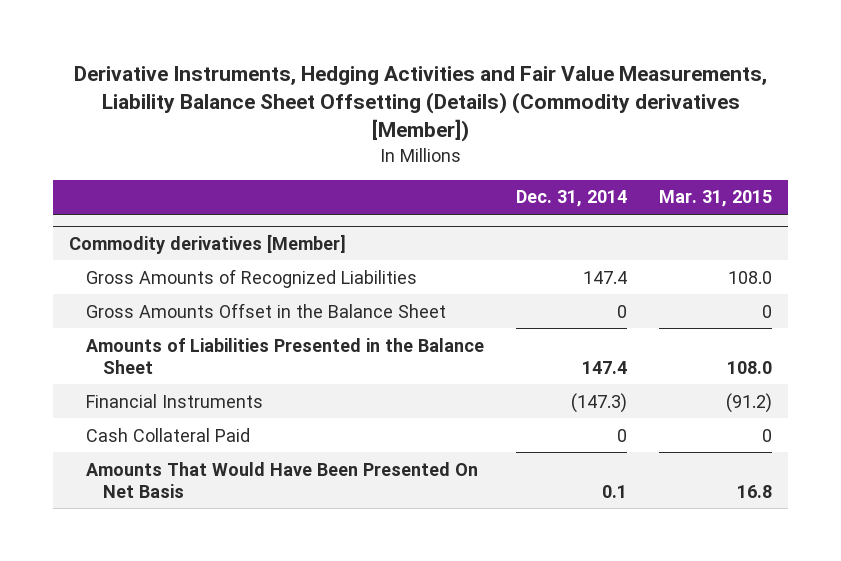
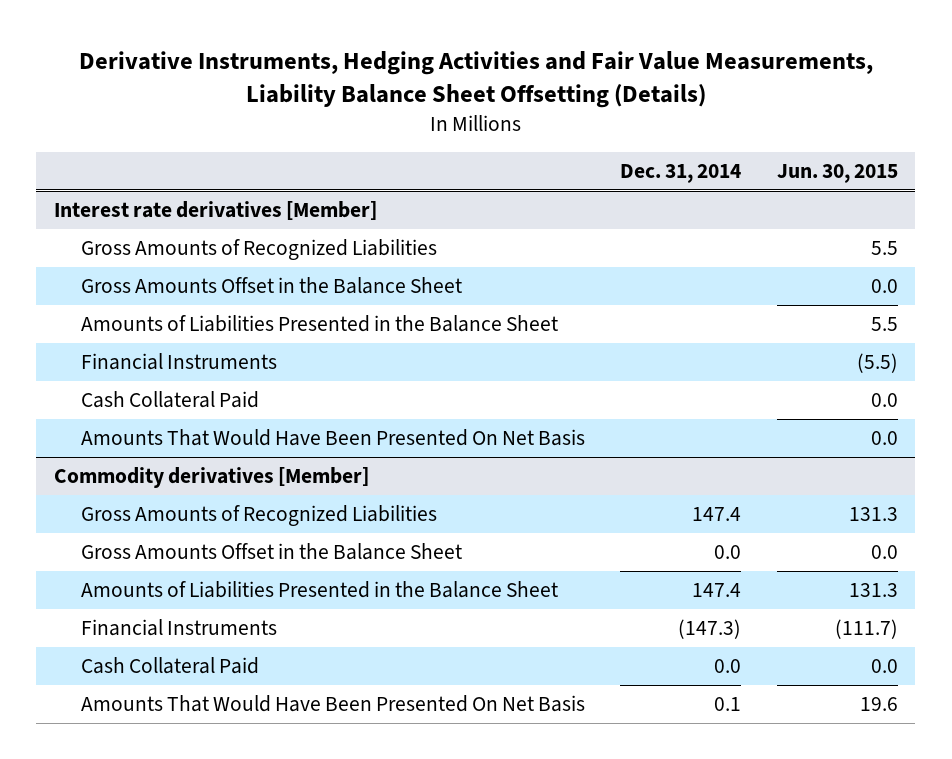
[73,66,767,143] Derivative Instruments, Hedging Activities and Fair Value Measurements, Liability Balance Sheet Offsetting (Details) (Commodity derivatives [Member]) -> [78,51,873,109] Derivative Instruments, Hedging Activities and Fair Value Measurements, Liability Balance Sheet Offsetting (Details)
[659,190,773,208] Mar. 31, 2015 -> none
none -> [776,164,898,184] Jun. 30, 2015
none -> [53,200,377,220] Interest rate derivatives [Member]
none -> [80,238,437,260] Gross Amounts of Recognized Liabilities
none -> [80,276,462,294] Gross Amounts Offset in the Balance Sheet
none -> [80,314,558,332] Amounts of Liabilities Presented in the Balance Sheet
none -> [80,352,277,370] Financial Instruments
none -> [80,390,259,408] Cash Collateral Paid
none -> [80,428,585,446] Amounts That Would Have Been Presented On Net Basis
[617,304,628,318] 0 -> [714,544,742,559] 0.0
[617,428,628,442] 0 -> [714,658,742,673] 0.0

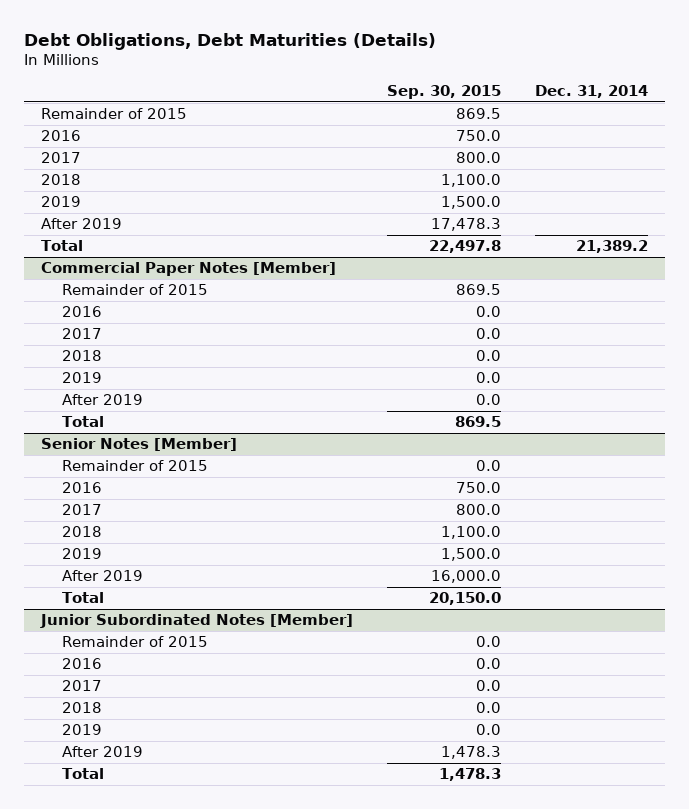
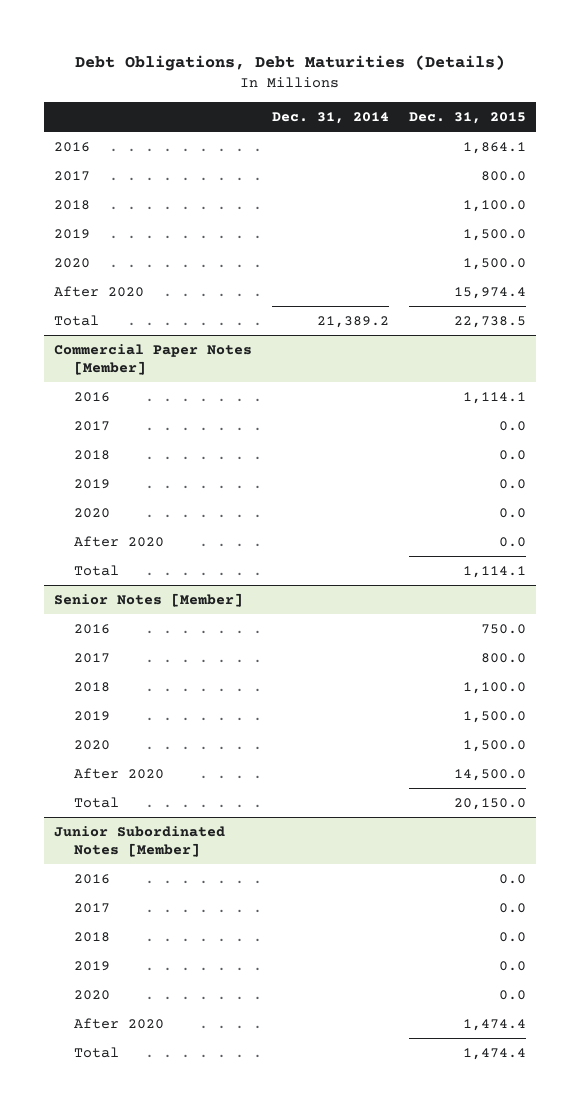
[387,84,502,99] Sep. 30, 2015 -> none
none -> [409,112,527,125] Dec. 31, 2015
[40,108,187,120] Remainder of 2015 -> none
none -> [54,257,91,268] 2020
[40,218,122,230] After 2019 -> [54,285,145,297] After 2020
[62,284,209,296] Remainder of 2015 -> none
none -> [74,507,111,518] 2020
[62,394,144,406] After 2019 -> [74,535,165,547] After 2020
[62,460,209,472] Remainder of 2015 -> none
none -> [74,739,111,750] 2020
[62,570,144,582] After 2019 -> [74,767,165,779] After 2020
[62,636,209,648] Remainder of 2015 -> none
none -> [74,989,111,1000] 2020
[62,746,144,758] After 2019 -> [74,1017,165,1029] After 2020

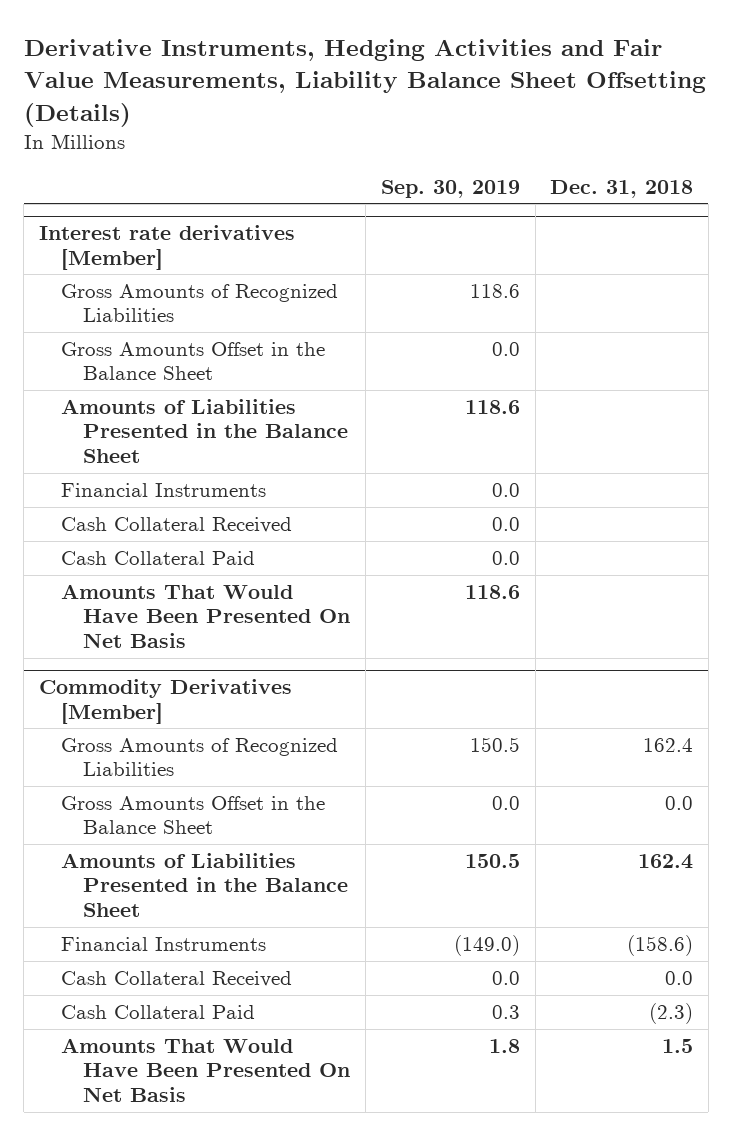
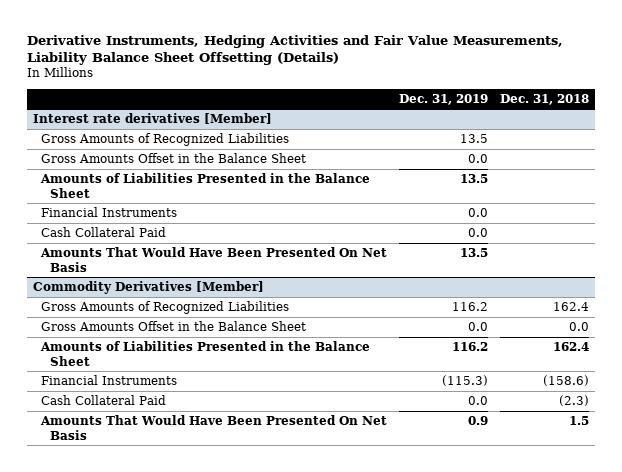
[380,179,520,198] Sep. 30, 2019 -> none
none -> [398,93,488,105] Dec. 31, 2019
[61,517,293,534] Cash Collateral Received -> none
[61,971,293,988] Cash Collateral Received -> none

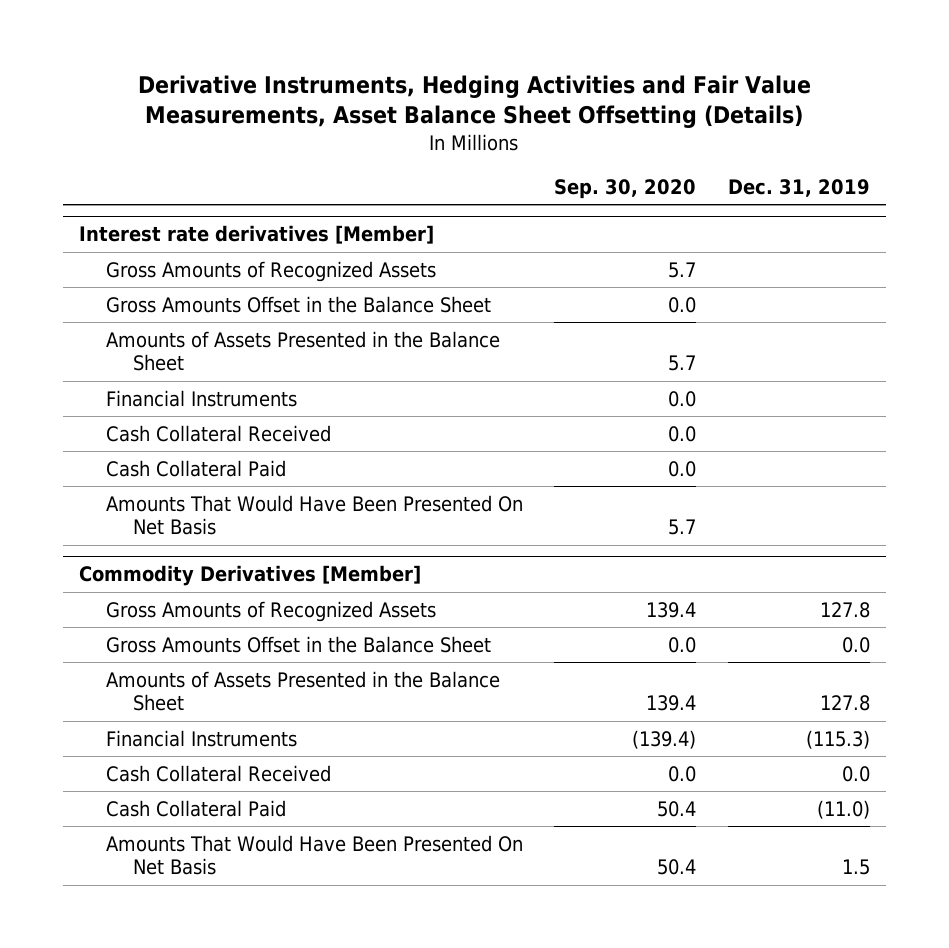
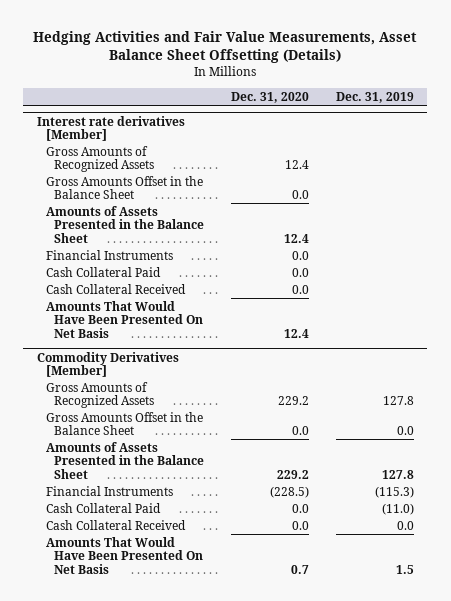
[138,75,812,129] Derivative Instruments, Hedging Activities and Fair Value Measurements, Asset Balance Sheet Offsetting (Details) -> [33,30,418,64] Hedging Activities and Fair Value Measurements, Asset Balance Sheet Offsetting (Details)
[554,178,697,199] Sep. 30, 2020 -> none
none -> [231,91,310,103] Dec. 31, 2020
[105,424,331,442] Cash Collateral Received -> [45,283,186,294] Cash Collateral Received
[105,764,331,782] Cash Collateral Received -> [45,519,186,530] Cash Collateral Received

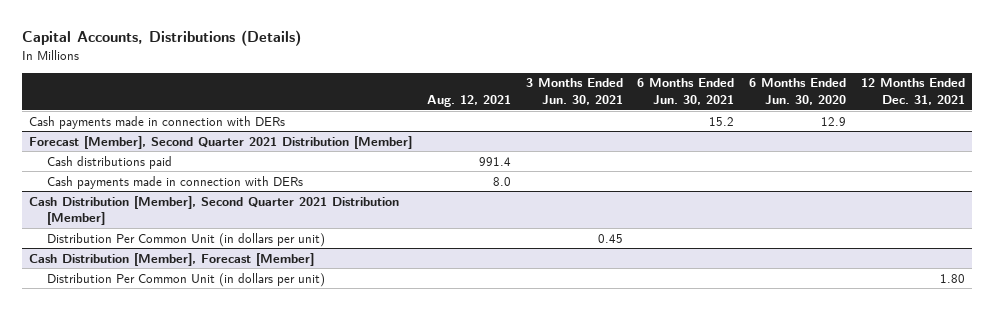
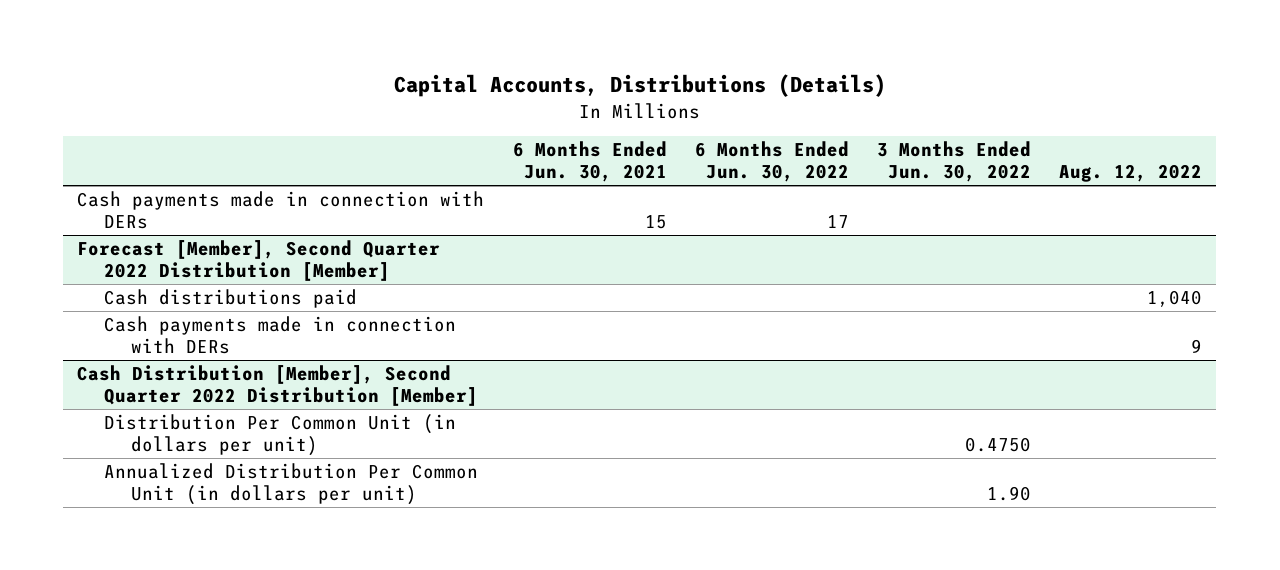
[426,95,511,108] Aug. 12, 2021 -> none
[525,78,623,106] 3 Months Ended Jun. 30, 2021 -> none
[748,78,846,106] 6 Months Ended Jun. 30, 2020 -> none
[860,78,965,106] 12 Months Ended Dec. 31, 2021 -> none
none -> [694,141,849,183] 6 Months Ended Jun. 30, 2022
none -> [876,141,1031,183] 3 Months Ended Jun. 30, 2022
none -> [1059,164,1203,183] Aug. 12, 2022
[709,116,735,126] 15.2 -> [644,215,667,230] 15
[29,135,413,149] Forecast [Member], Second Quarter 2021 Distribution [Member] -> [77,240,441,282] Forecast [Member], Second Quarter 2022 Distribution [Member]
[29,195,400,226] Cash Distribution [Member], Second Quarter 2021 Distribution [Member] -> [77,365,479,407] Cash Distribution [Member], Second Quarter 2022 Distribution [Member]
[29,252,315,266] Cash Distribution [Member], Forecast [Member] -> none
[46,272,325,287] Distribution Per Common Unit (in dollars per unit) -> none
none -> [104,463,479,506] Annualized Distribution Per Common Unit (in dollars per unit)

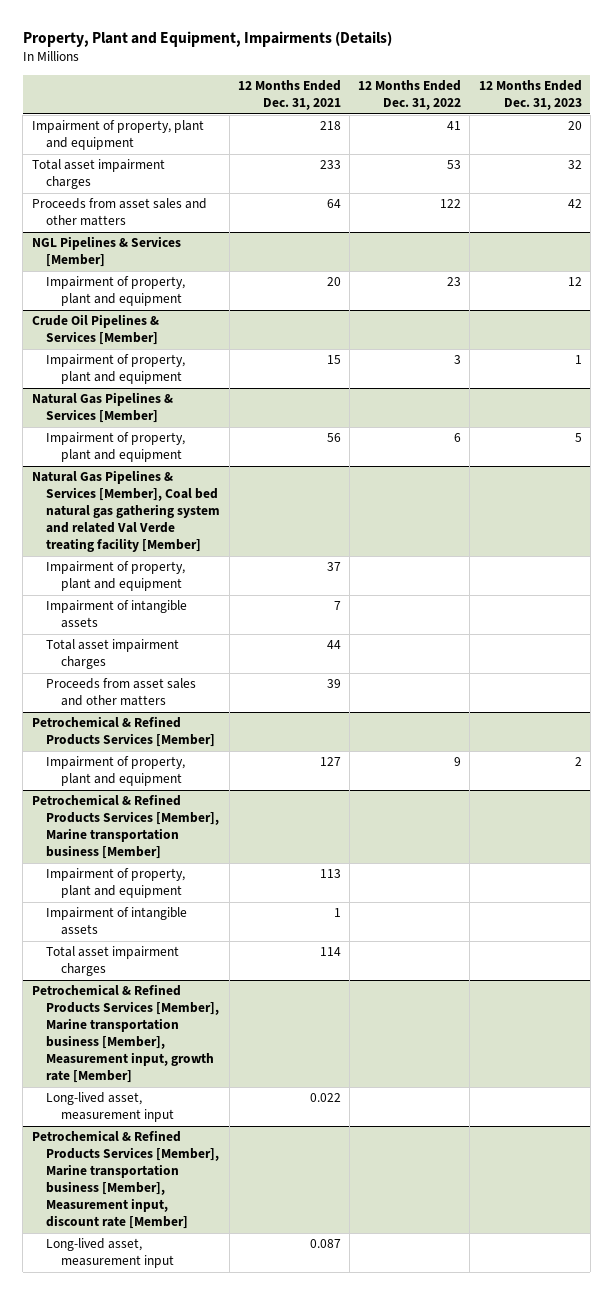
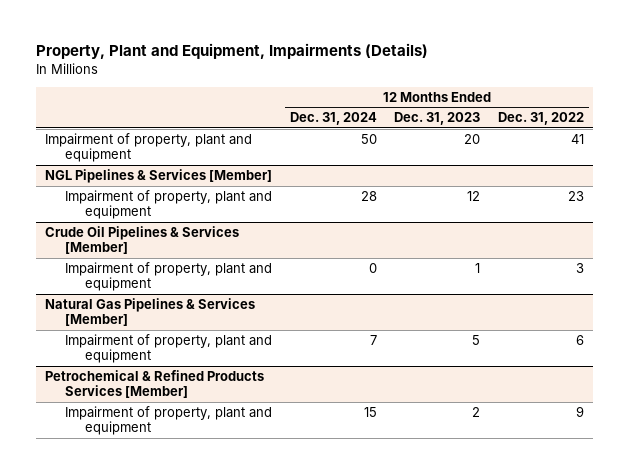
[237,80,341,111] 12 Months Ended Dec. 31, 2021 -> none
none -> [289,112,377,126] Dec. 31, 2024
[31,159,165,190] Total asset impairment charges -> none
[31,198,207,227] Proceeds from asset sales and other matters -> none
[31,470,221,553] Natural Gas Pipelines & Services [Member], Coal bed natural gas gathering system and related Val Verde treating facility [Member] -> none
[46,561,186,592] Impairment of property, plant and equipment -> none
[46,600,188,629] Impairment of intangible assets -> none
[46,639,180,670] Total asset impairment charges -> none
[46,678,197,707] Proceeds from asset sales and other matters -> none
[31,794,220,860] Petrochemical & Refined Products Services [Member], Marine transportation business [Member] -> none
[46,868,186,899] Impairment of property, plant and equipment -> none
[46,907,188,936] Impairment of intangible assets -> none
[46,946,180,977] Total asset impairment charges -> none
[31,984,220,1084] Petrochemical & Refined Products Services [Member], Marine transportation business [Member], Measurement input, growth rate [Member] -> none
[46,1092,175,1123] Long-lived asset, measurement input -> none
[31,1130,220,1230] Petrochemical & Refined Products Services [Member], Marine transportation business [Member], Measurement input, discount rate [Member] -> none
[46,1238,175,1269] Long-lived asset, measurement input -> none

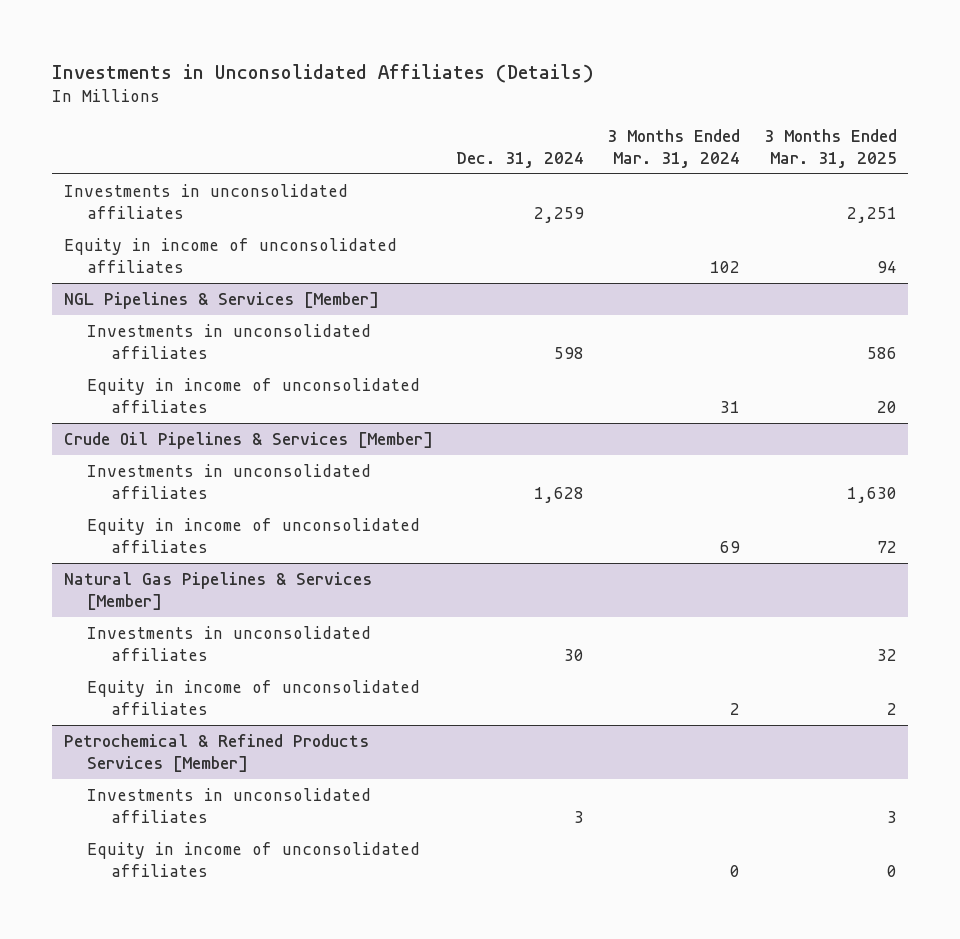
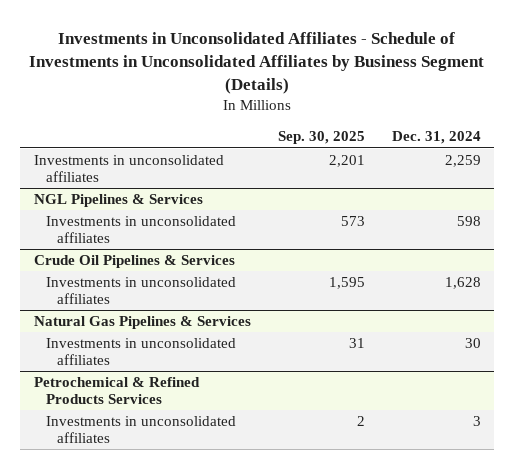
[51,63,594,83] Investments in Unconsolidated Affiliates (Details) -> [29,31,485,95] Investments in Unconsolidated Affiliates - Schedule of Investments in Unconsolidated Affiliates by Business Segment (Details)
[607,128,741,168] 3 Months Ended Mar. 31, 2024 -> none
[763,128,897,168] 3 Months Ended Mar. 31, 2025 -> none
none -> [277,131,365,145] Sep. 30, 2025
[63,237,397,274] Equity in income of unconsolidated affiliates -> none
[63,291,379,309] NGL Pipelines & Services [Member] -> [33,193,203,207] NGL Pipelines & Services
[87,377,421,414] Equity in income of unconsolidated affiliates -> none
[63,431,433,449] Crude Oil Pipelines & Services [Member] -> [33,254,235,268] Crude Oil Pipelines & Services
[87,517,421,554] Equity in income of unconsolidated affiliates -> none
[63,571,372,611] Natural Gas Pipelines & Services [Member] -> [33,315,251,329] Natural Gas Pipelines & Services
[87,679,421,716] Equity in income of unconsolidated affiliates -> none
[63,733,369,773] Petrochemical & Refined Products Services [Member] -> [33,376,200,405] Petrochemical & Refined Products Services
[87,841,421,878] Equity in income of unconsolidated affiliates -> none

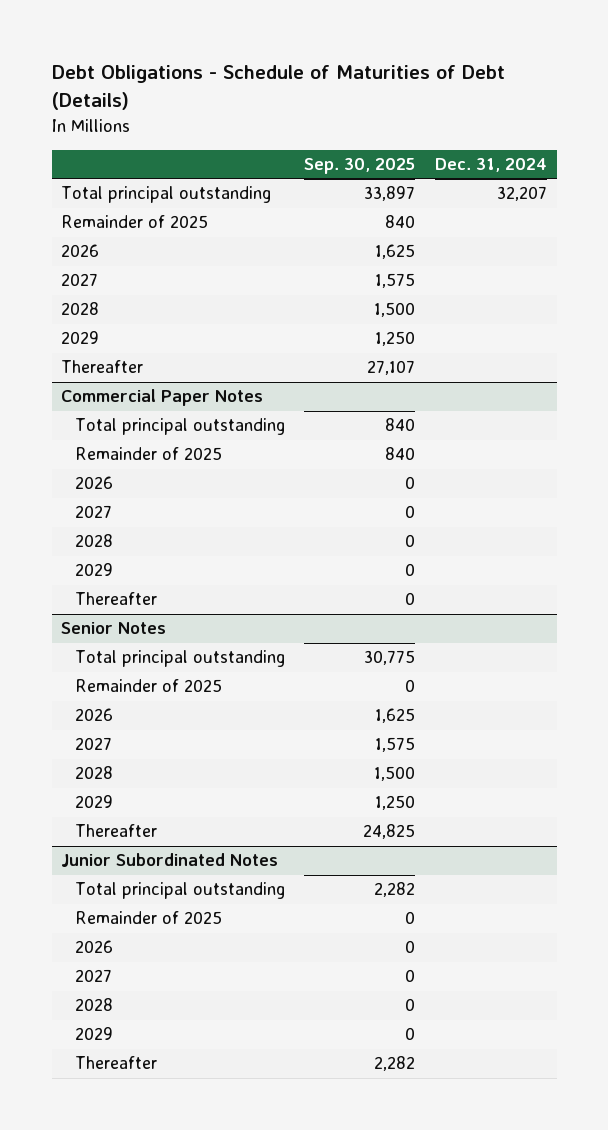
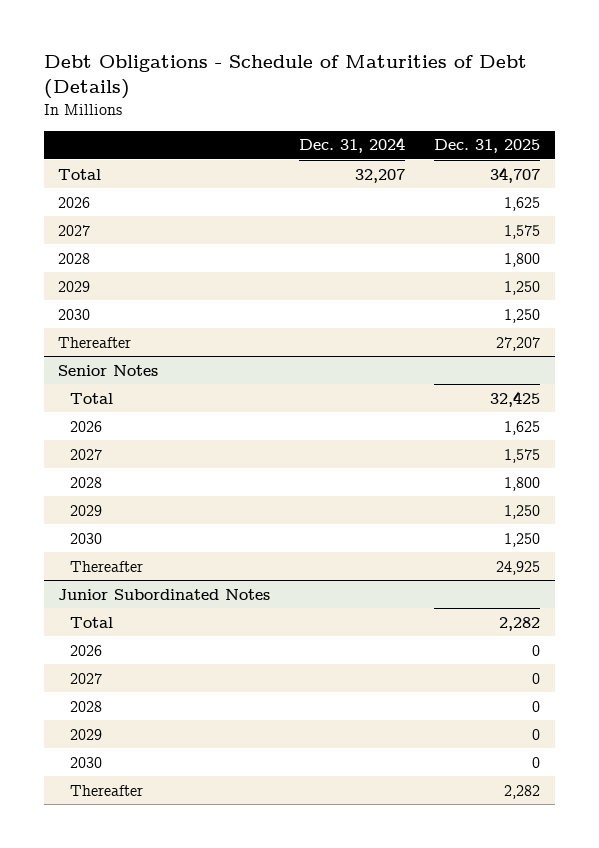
[304,158,416,175] Sep. 30, 2025 -> none
none -> [434,139,541,154] Dec. 31, 2025
[61,215,209,229] Remainder of 2025 -> none
[61,186,272,204] Total principal outstanding -> [58,168,102,180] Total
none -> [58,308,91,320] 2030
[61,389,264,407] Commercial Paper Notes -> none
[74,418,285,436] Total principal outstanding -> none
[74,447,222,461] Remainder of 2025 -> none
[74,476,113,490] 2026 -> none
[74,505,112,519] 2027 -> none
[74,534,113,548] 2028 -> none
[74,563,113,577] 2029 -> none
[74,592,157,606] Thereafter -> none
[74,679,222,693] Remainder of 2025 -> none
[74,650,285,668] Total principal outstanding -> [69,392,113,404] Total
none -> [69,532,102,544] 2030
[74,911,222,925] Remainder of 2025 -> none
[74,882,285,900] Total principal outstanding -> [69,616,113,628] Total
none -> [69,756,102,768] 2030

